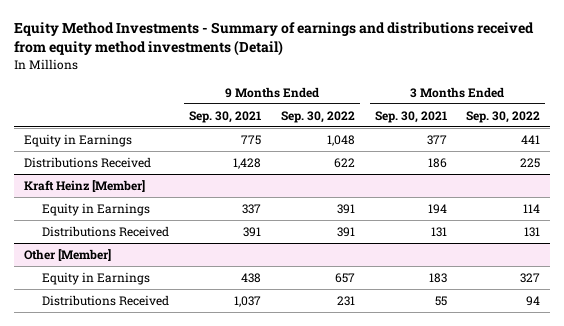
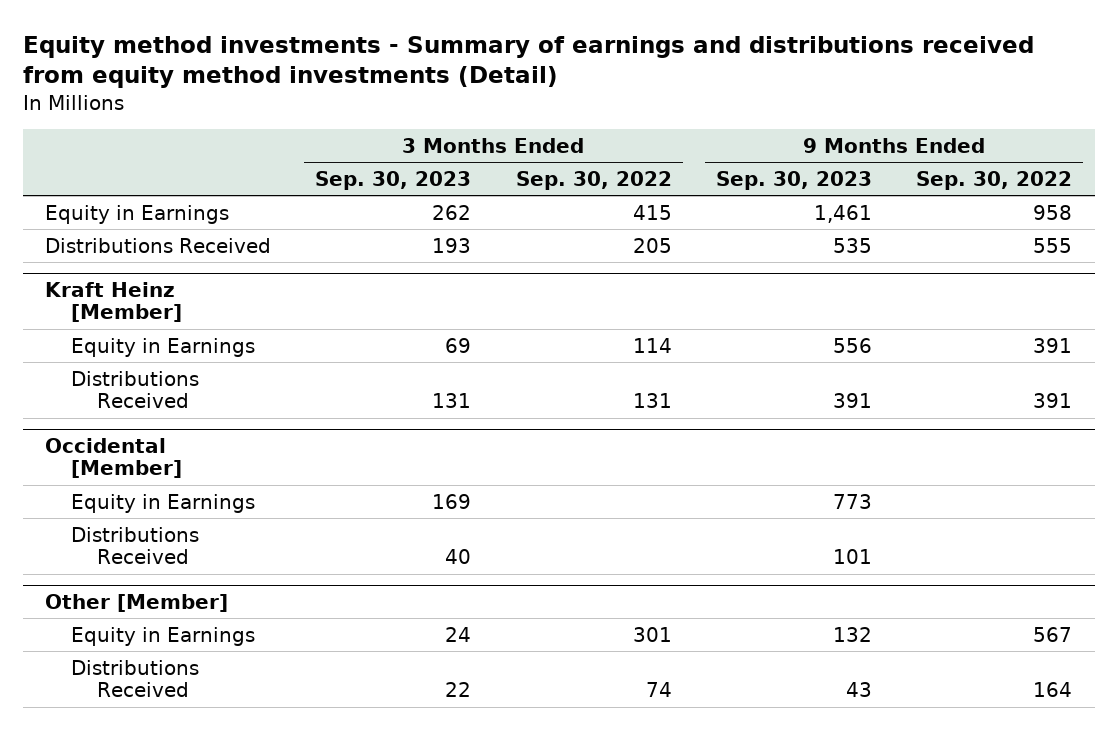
[14,22,535,57] Equity Method Investments - Summary of earnings and distributions received from equity method investments (Detail) -> [22,36,1034,89] Equity method investments - Summary of earnings and distributions received from equity method investments (Detail)
[189,110,262,123] Sep. 30, 2021 -> none
[374,110,447,123] Sep. 30, 2021 -> none
none -> [315,171,472,191] Sep. 30, 2023
none -> [715,171,872,191] Sep. 30, 2023
[326,134,355,146] 1,048 -> [1033,204,1073,220] 958
[521,134,541,144] 441 -> [632,204,672,220] 415
[333,157,355,168] 622 -> [1033,237,1073,253] 555
[520,157,541,168] 225 -> [632,237,672,253] 205
none -> [44,437,183,479] Occidental [Member]
none -> [71,493,256,513] Equity in Earnings
none -> [71,526,200,565] Distributions Received
[334,272,355,283] 657 -> [1033,626,1073,642] 567
[520,272,541,283] 327 -> [632,626,672,642] 301
[336,295,355,306] 231 -> [1033,682,1073,698] 164
[526,295,541,306] 94 -> [645,682,672,698] 74

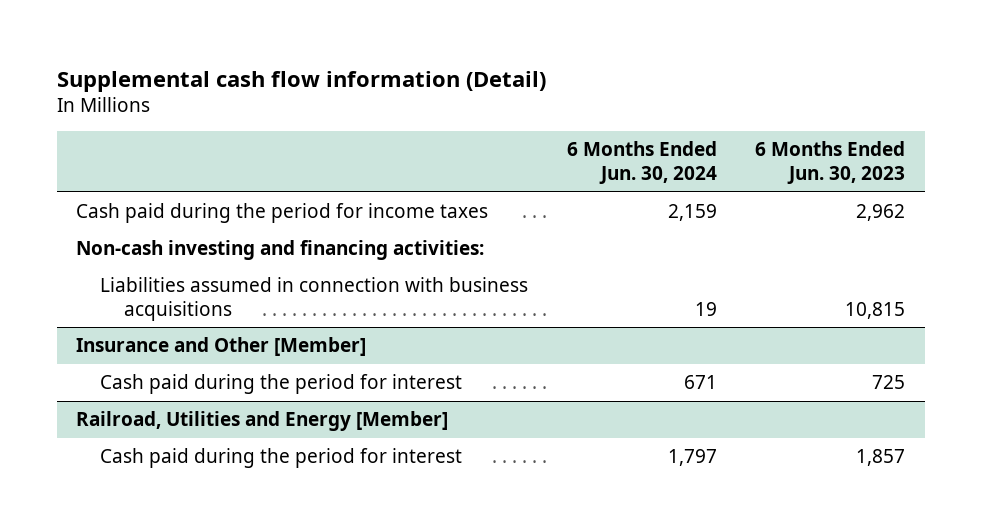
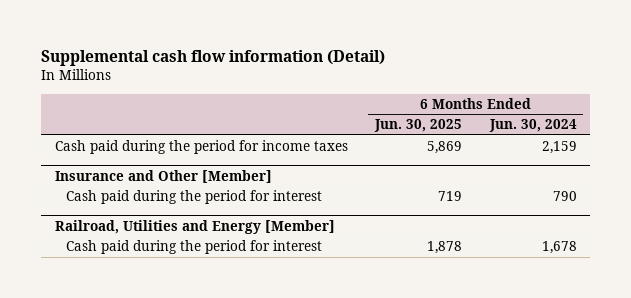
[755,141,906,185] 6 Months Ended Jun. 30, 2023 -> none
none -> [374,119,463,133] Jun. 30, 2025
[76,240,485,261] Non-cash investing and financing activities: -> none
[100,277,529,322] Liabilities assumed in connection with business acquisitions -> none
[683,375,717,390] 671 -> [552,191,577,202] 790
[667,449,717,467] 1,797 -> [541,241,577,255] 1,678

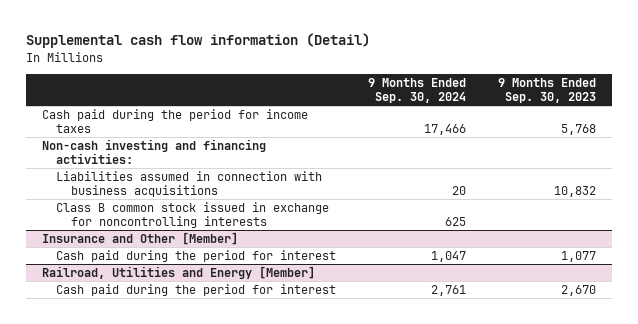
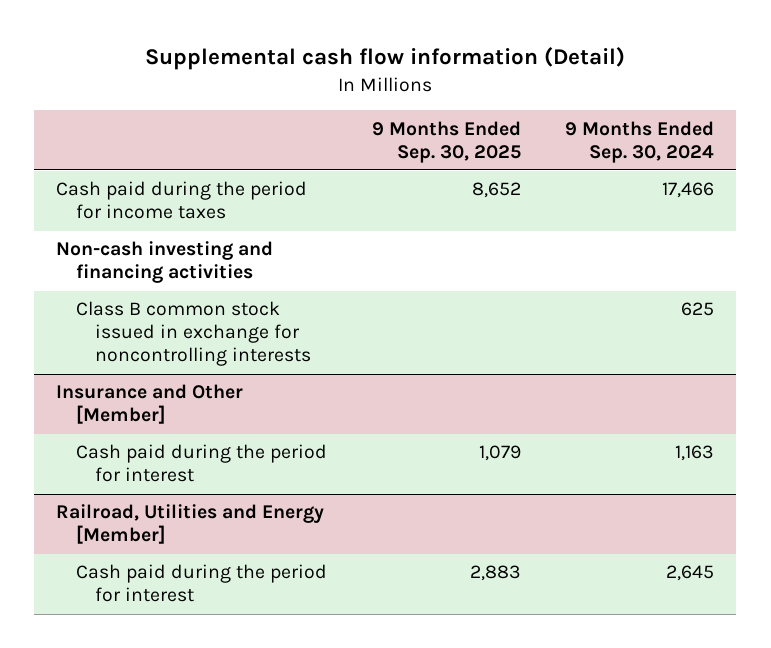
[497,77,596,104] 9 Months Ended Sep. 30, 2023 -> none
none -> [371,120,521,163] 9 Months Ended Sep. 30, 2025
[56,171,323,198] Liabilities assumed in connection with business acquisitions -> none
[42,139,267,165] Non-cash investing and financing activities: -> [56,241,274,284] Non-cash investing and financing activities
[431,251,467,263] 1,047 -> [675,445,715,462] 1,163
[431,285,467,297] 2,761 -> [666,565,715,582] 2,645

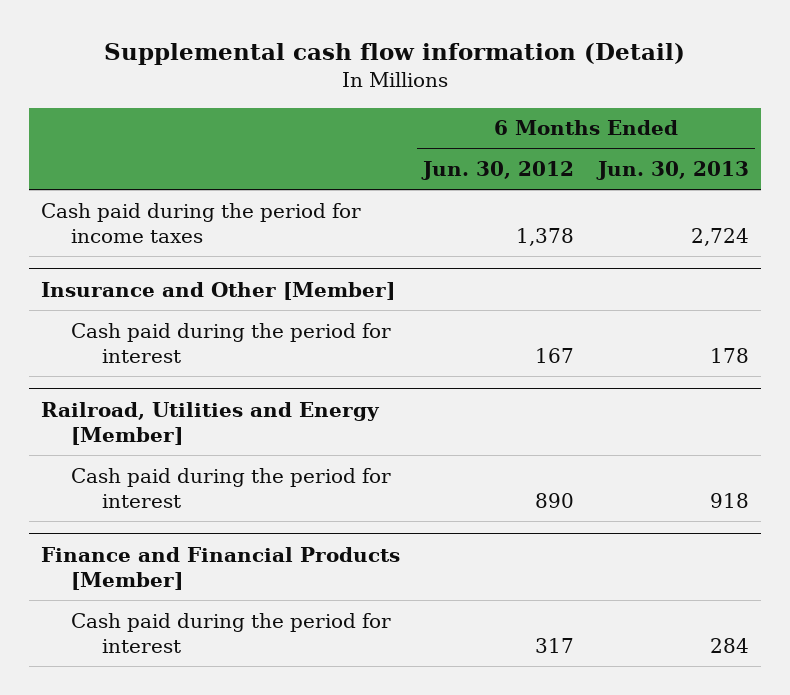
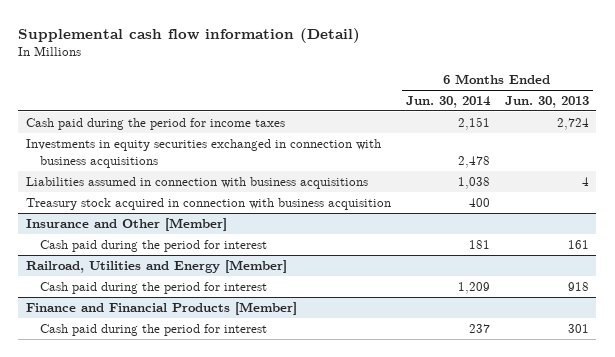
[421,161,575,181] Jun. 30, 2012 -> none
none -> [405,95,491,108] Jun. 30, 2014
none -> [25,138,381,168] Investments in equity securities exchanged in connection with business acquisitions
none -> [25,176,368,189] Liabilities assumed in connection with business acquisitions
none -> [25,197,391,210] Treasury stock acquired in connection with business acquisition
[709,348,749,364] 178 -> [567,239,589,249] 161
[709,638,749,654] 284 -> [567,323,589,333] 301

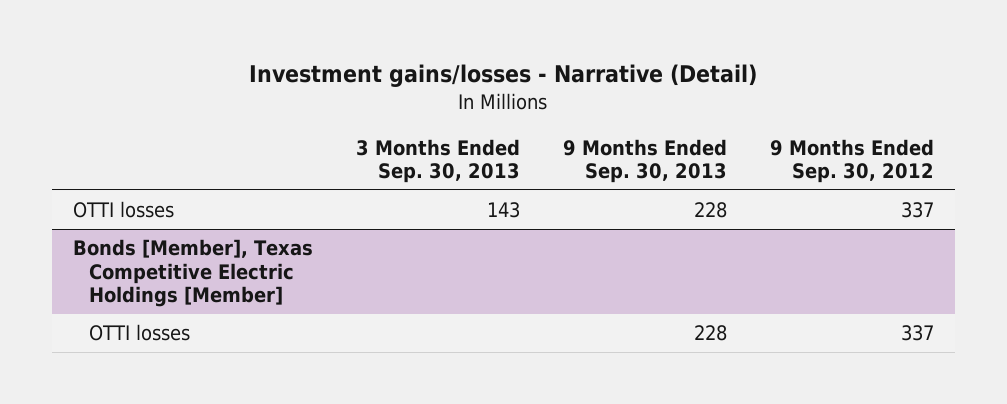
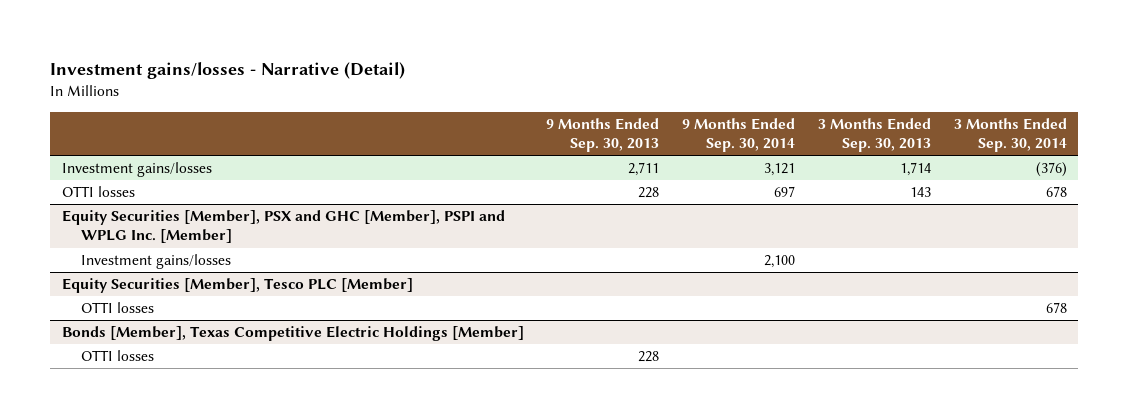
[769,138,934,184] 9 Months Ended Sep. 30, 2012 -> none
none -> [682,117,796,153] 9 Months Ended Sep. 30, 2014
none -> [953,117,1067,153] 3 Months Ended Sep. 30, 2014
none -> [61,162,212,178] Investment gains/losses
none -> [61,210,505,244] Equity Securities [Member], PSX and GHC [Member], PSPI and WPLG Inc. [Member]
none -> [80,254,231,270] Investment gains/losses
none -> [61,278,413,294] Equity Securities [Member], Tesco PLC [Member]
none -> [80,302,154,314] OTTI losses

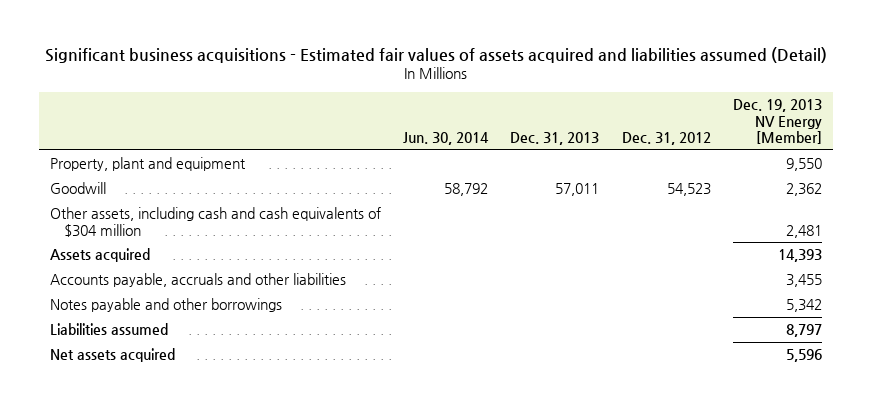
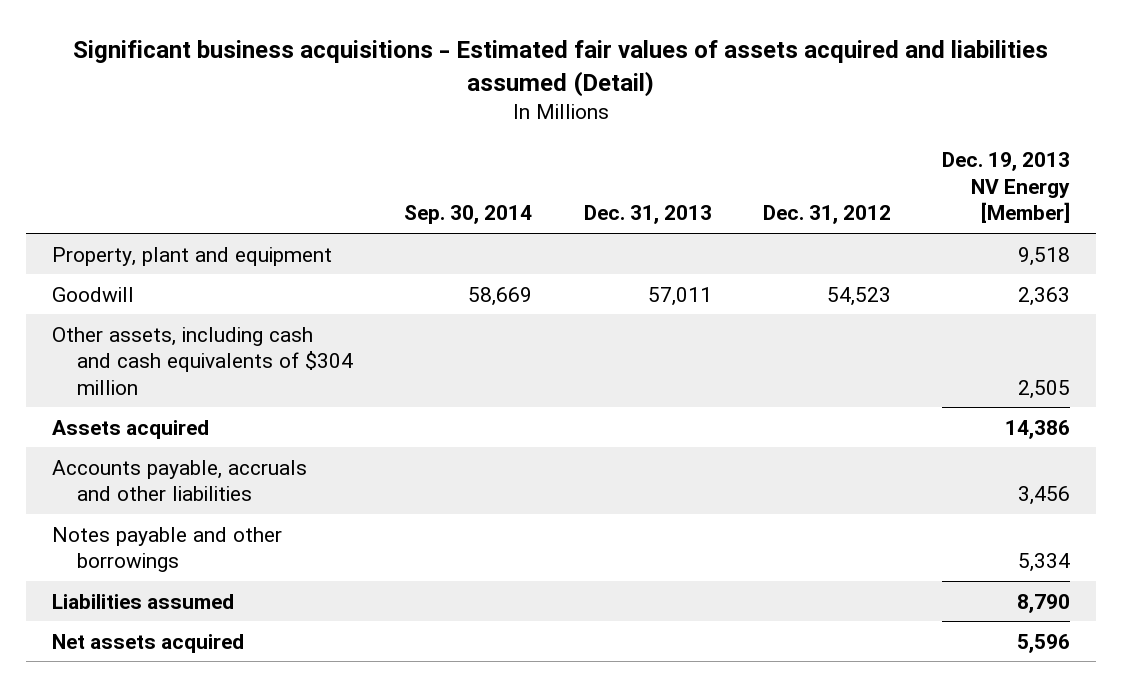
[403,132,490,146] Jun. 30, 2014 -> none
none -> [404,205,533,225] Sep. 30, 2014
[785,158,822,172] 9,550 -> [1018,246,1071,266] 9,518
[785,183,822,197] 2,362 -> [1018,286,1071,306] 2,363
[785,224,822,238] 2,481 -> [1018,379,1071,399] 2,505
[777,249,822,263] 14,393 -> [1005,419,1071,439] 14,386
[785,274,822,288] 3,455 -> [1018,486,1071,506] 3,456
[785,299,822,313] 5,342 -> [1018,553,1071,573] 5,334
[785,324,822,338] 8,797 -> [1017,593,1071,613] 8,790

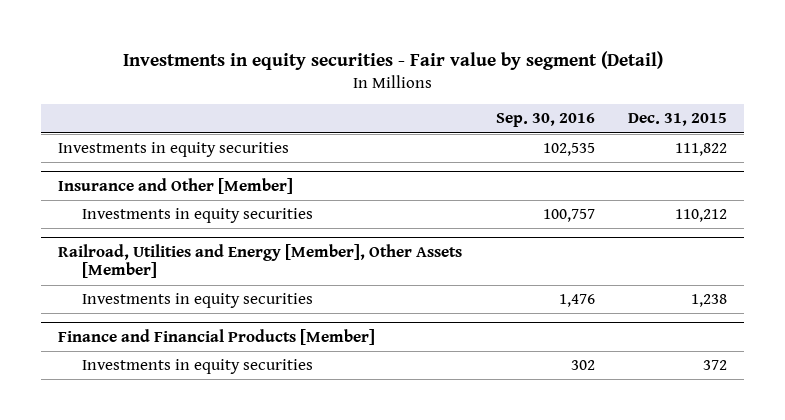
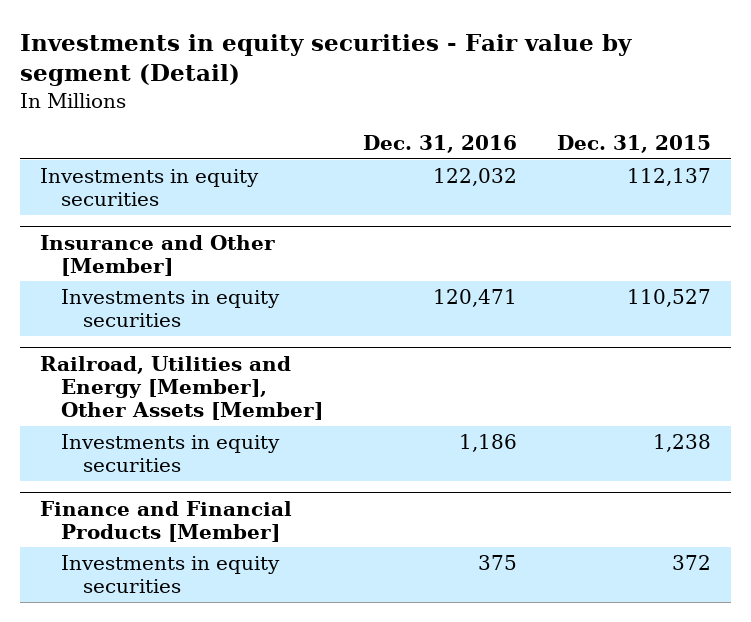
[495,113,595,128] Sep. 30, 2016 -> none
none -> [363,135,518,154] Dec. 31, 2016
[675,143,728,157] 111,822 -> [627,167,712,186] 112,137
[675,209,728,223] 110,212 -> [627,288,712,307] 110,527

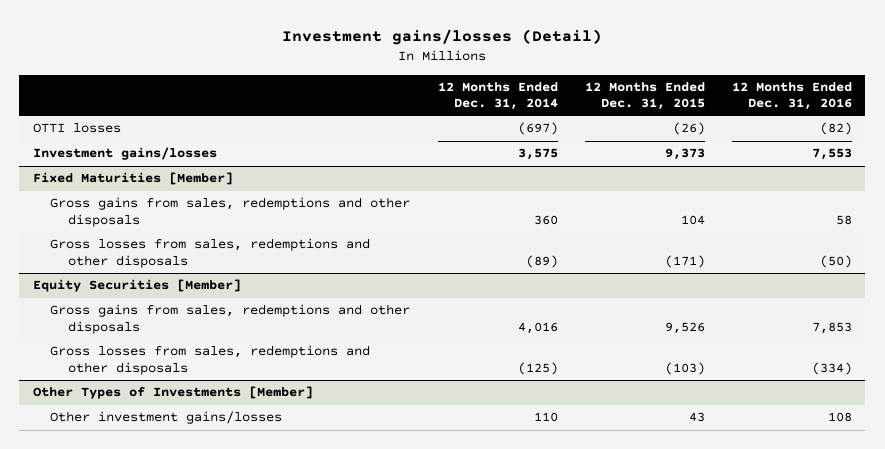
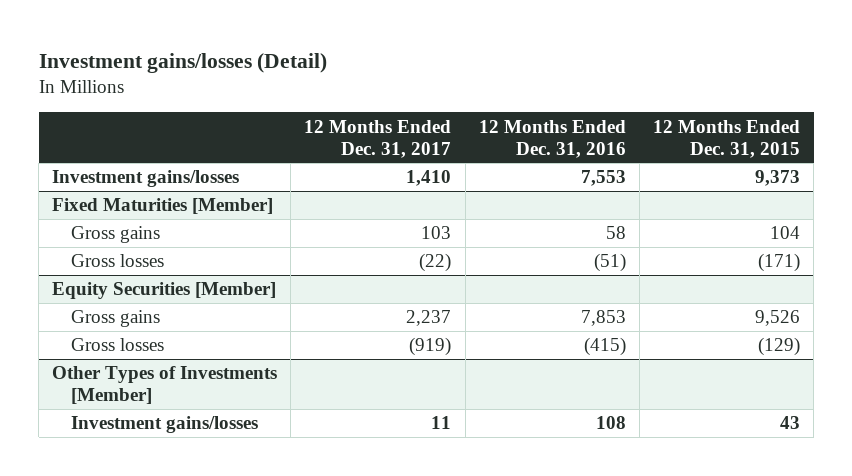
[437,82,558,111] 12 Months Ended Dec. 31, 2014 -> none
none -> [304,119,452,158] 12 Months Ended Dec. 31, 2017
[32,123,121,134] OTTI losses -> none
[50,238,371,268] Gross losses from sales, redemptions and other disposals -> none
[50,197,411,227] Gross gains from sales, redemptions and other disposals -> [71,226,161,244] Gross gains
none -> [71,254,165,268] Gross losses
[50,345,371,375] Gross losses from sales, redemptions and other disposals -> none
[50,304,411,334] Gross gains from sales, redemptions and other disposals -> [71,310,161,328] Gross gains
none -> [71,338,165,352] Gross losses
[50,411,283,425] Other investment gains/losses -> [71,416,259,434] Investment gains/losses

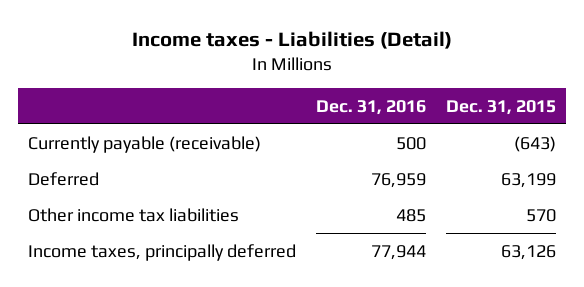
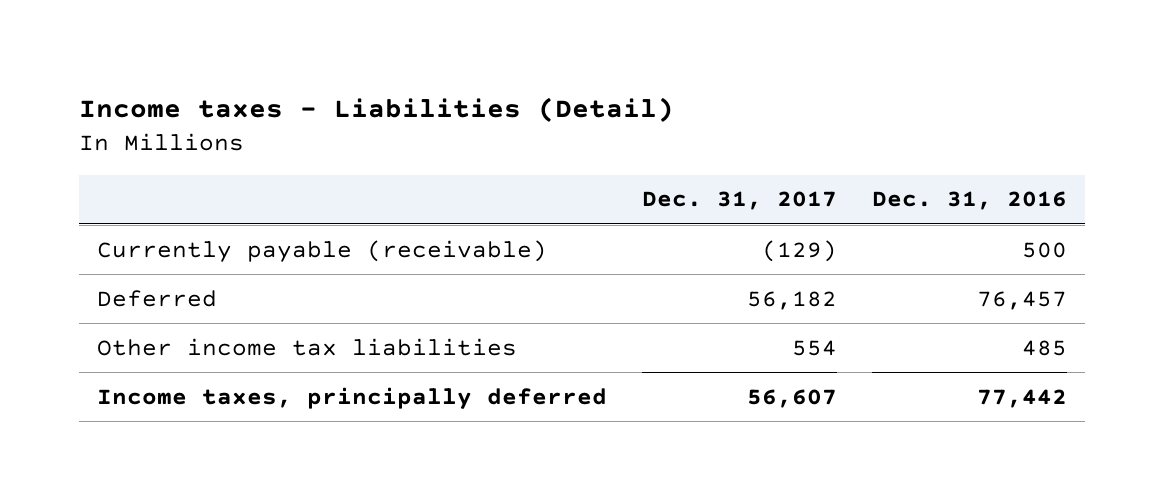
[446,99,557,115] Dec. 31, 2015 -> none
none -> [641,191,837,211] Dec. 31, 2017
[371,172,427,188] 76,959 -> [976,290,1067,310] 76,457
[371,244,427,260] 77,944 -> [976,388,1067,408] 77,442

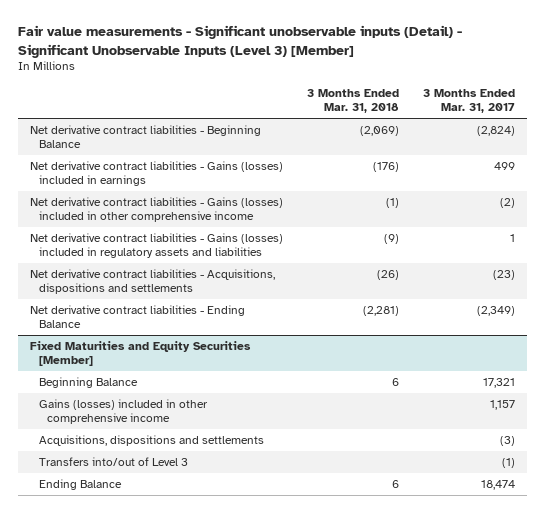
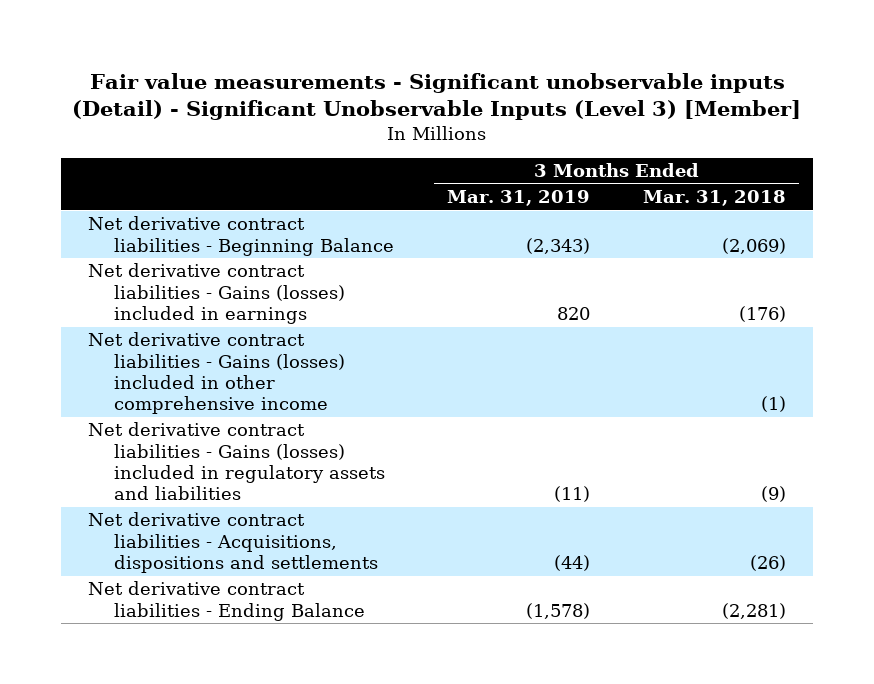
[423,89,516,114] 3 Months Ended Mar. 31, 2017 -> none
none -> [447,190,591,207] Mar. 31, 2019
[30,340,252,367] Fixed Maturities and Equity Securities [Member] -> none
[38,376,138,388] Beginning Balance -> none
[38,398,208,425] Gains (losses) included in other comprehensive income -> none
[38,434,264,446] Acquisitions, dispositions and settlements -> none
[38,456,188,466] Transfers into/out of Level 3 -> none
[38,478,122,490] Ending Balance -> none

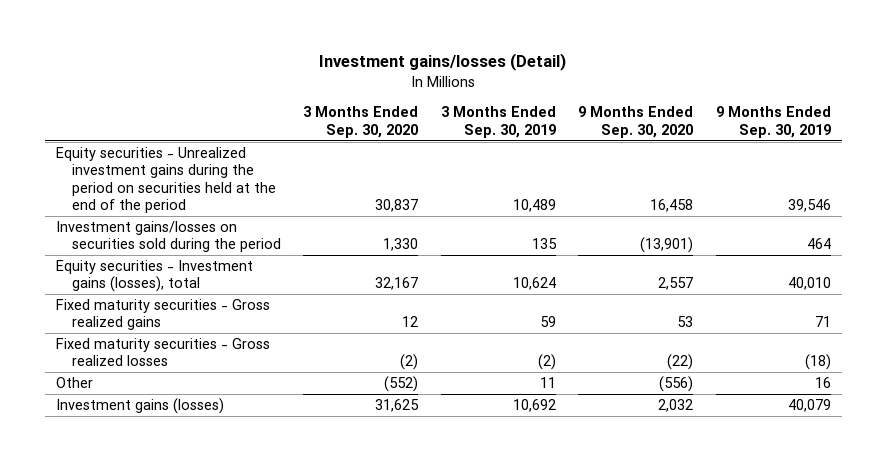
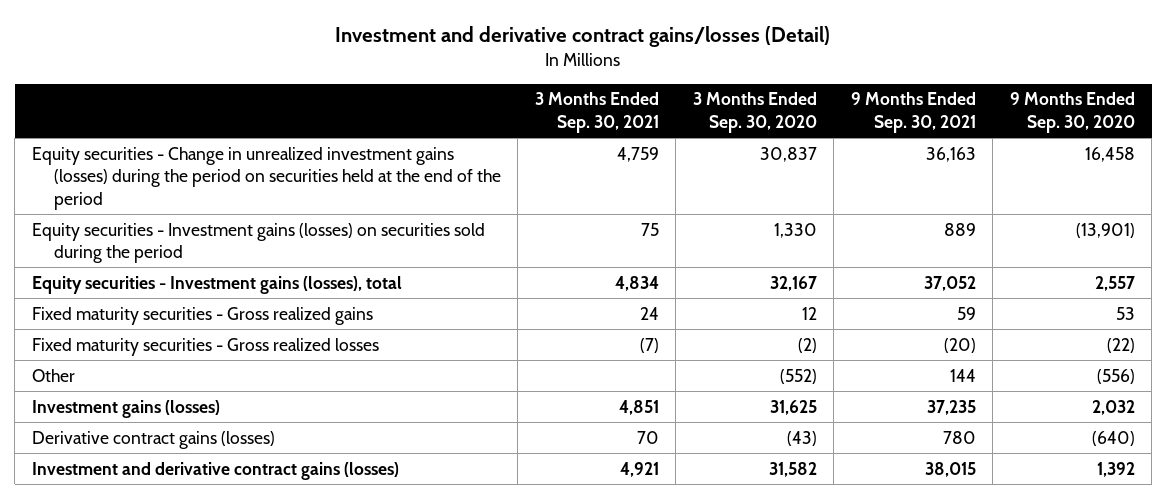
[319,53,567,72] Investment gains/losses (Detail) -> [335,26,831,48] Investment and derivative contract gains/losses (Detail)
[440,106,556,138] 3 Months Ended Sep. 30, 2019 -> none
[715,106,831,138] 9 Months Ended Sep. 30, 2019 -> none
none -> [534,92,659,134] 3 Months Ended Sep. 30, 2021
none -> [850,92,976,134] 9 Months Ended Sep. 30, 2021
[56,147,276,213] Equity securities - Unrealized investment gains during the period on securities held at the end of the period -> [31,146,501,210] Equity securities - Change in unrealized investment gains (losses) during the period on securities held at the end of the period
[56,221,281,253] Investment gains/losses on securities sold during the period -> [31,222,485,264] Equity securities - Investment gains (losses) on securities sold during the period
none -> [31,430,275,449] Derivative contract gains (losses)
none -> [31,461,399,480] Investment and derivative contract gains (losses)

